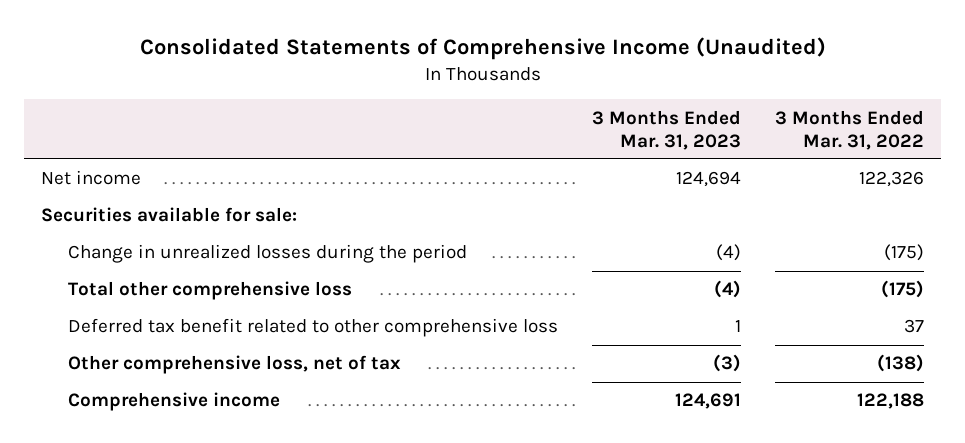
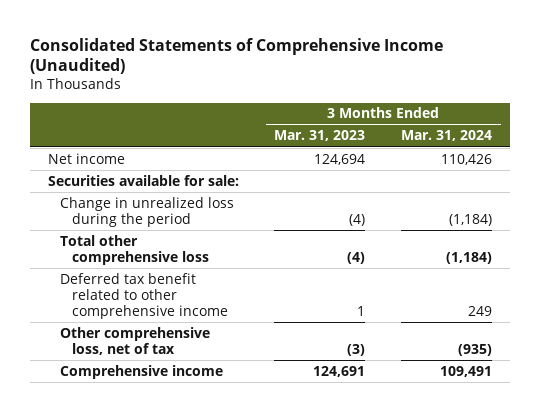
[774,109,924,150] 3 Months Ended Mar. 31, 2022 -> none
none -> [401,130,493,142] Mar. 31, 2024
[68,244,468,264] Change in unrealized losses during the period -> [59,196,234,227] Change in unrealized loss during the period
[68,318,559,338] Deferred tax benefit related to other comprehensive loss -> [59,272,228,319] Deferred tax benefit related to other comprehensive income

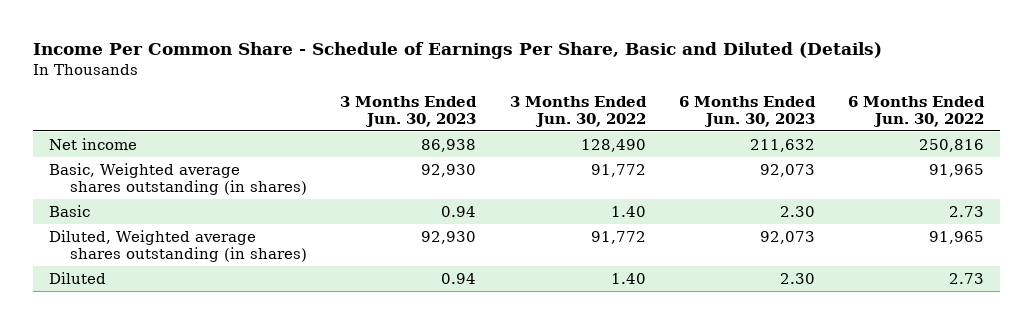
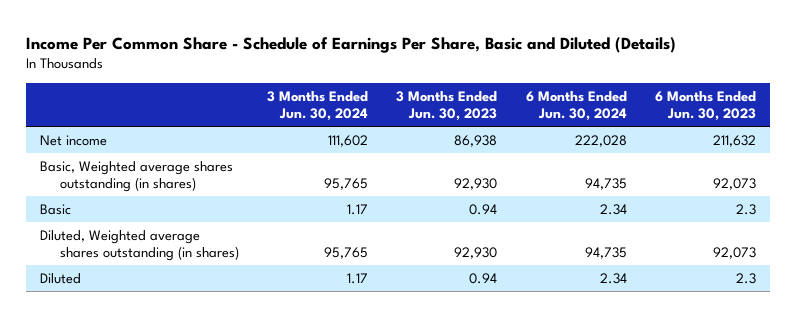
[509,95,647,127] 3 Months Ended Jun. 30, 2022 -> none
[847,95,985,127] 6 Months Ended Jun. 30, 2022 -> none
none -> [267,91,369,122] 3 Months Ended Jun. 30, 2024
none -> [525,91,627,122] 6 Months Ended Jun. 30, 2024
[779,205,815,217] 2.30 -> [735,203,756,215] 2.3
[779,272,815,284] 2.30 -> [735,272,756,284] 2.3

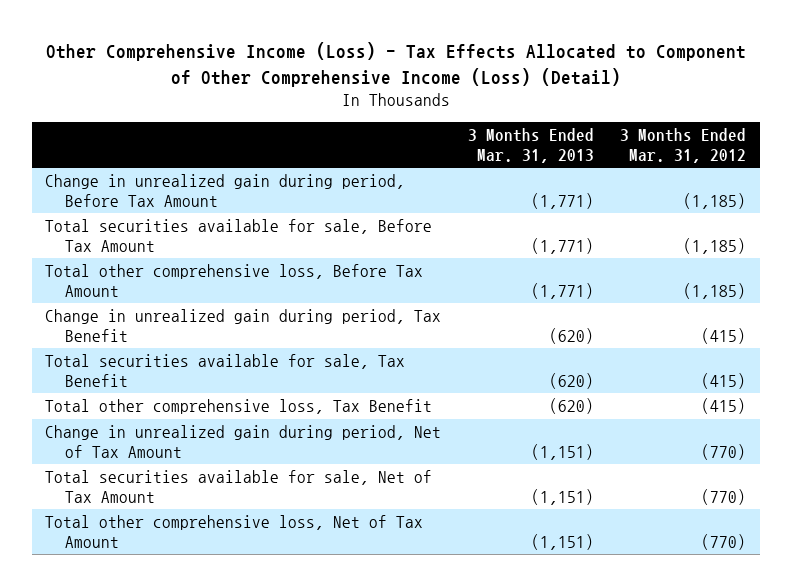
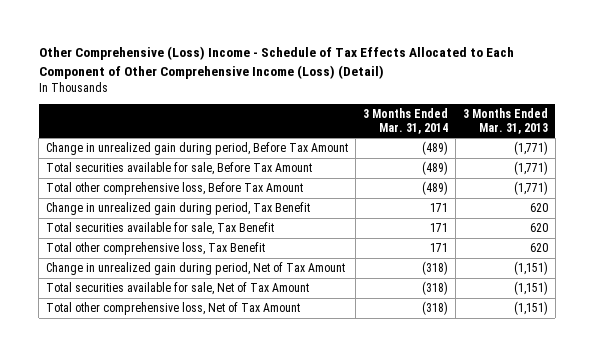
[45,42,746,87] Other Comprehensive Income (Loss) - Tax Effects Allocated to Component of Other Comprehensive Income (Loss) (Detail) -> [38,46,514,79] Other Comprehensive (Loss) Income - Schedule of Tax Effects Allocated to Each Component of Other Comprehensive Income (Loss) (Detail)
[620,127,747,163] 3 Months Ended Mar. 31, 2012 -> none
none -> [362,107,448,134] 3 Months Ended Mar. 31, 2014
[548,327,594,344] (620) -> [529,203,548,213] 620
[548,372,594,389] (620) -> [529,223,548,233] 620
[548,398,594,415] (620) -> [529,243,548,253] 620

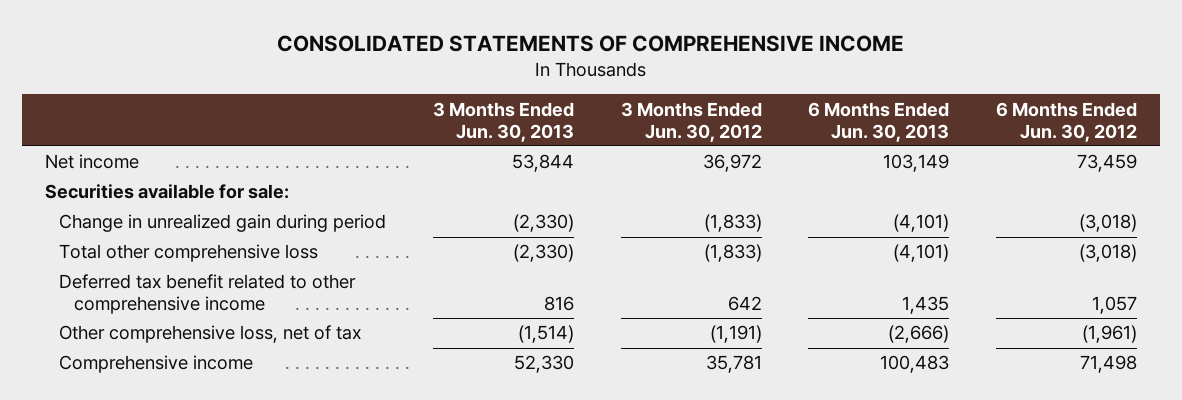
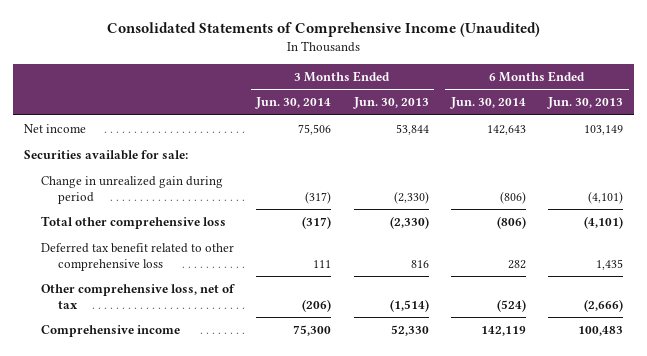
[277,34,905,52] CONSOLIDATED STATEMENTS OF COMPREHENSIVE INCOME -> [106,22,540,38] Consolidated Statements of Comprehensive Income (Unaudited)
[620,101,762,142] 3 Months Ended Jun. 30, 2012 -> none
[996,101,1138,142] 6 Months Ended Jun. 30, 2012 -> none
none -> [255,97,332,110] Jun. 30, 2014
none -> [449,97,526,110] Jun. 30, 2014
[59,274,357,315] Deferred tax benefit related to other comprehensive income -> [41,243,235,271] Deferred tax benefit related to other comprehensive loss

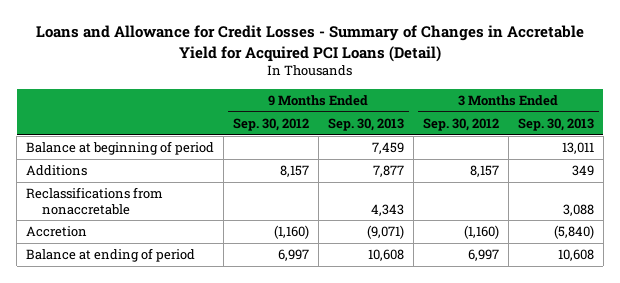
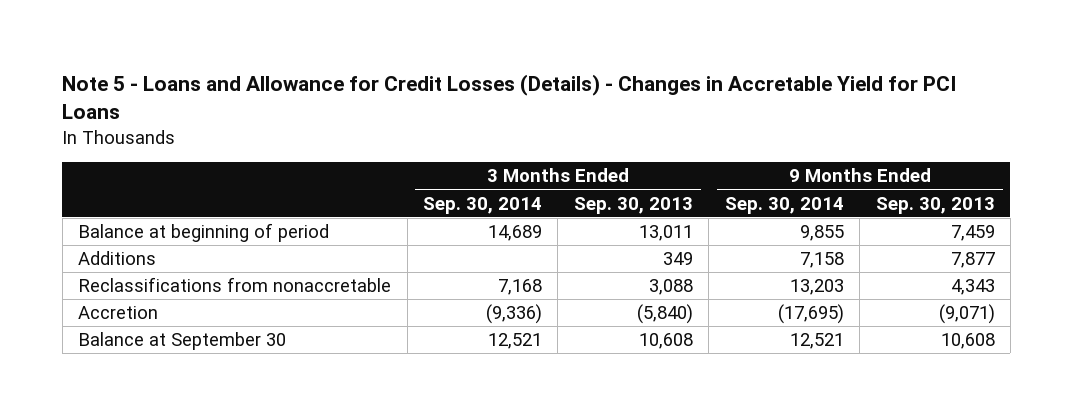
[35,25,584,62] Loans and Allowance for Credit Losses - Summary of Changes in Accretable Yield for Acquired PCI Loans (Detail) -> [62,73,957,120] Note 5 - Loans and Allowance for Credit Losses (Details) - Changes in Accretable Yield for PCI Loans
[232,118,309,132] Sep. 30, 2012 -> none
[422,118,499,132] Sep. 30, 2012 -> none
none -> [423,196,543,214] Sep. 30, 2014
none -> [724,196,844,214] Sep. 30, 2014
[26,248,196,263] Balance at ending of period -> [78,332,287,351] Balance at September 30

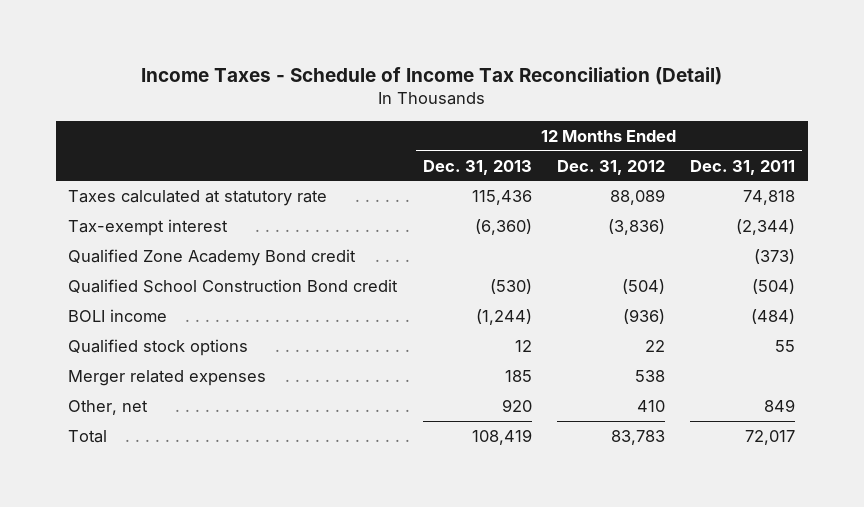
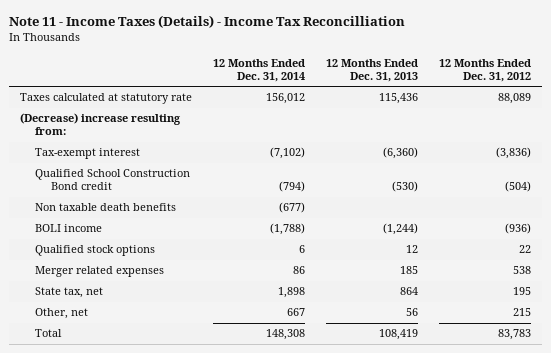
[140,66,722,85] Income Taxes - Schedule of Income Tax Reconciliation (Detail) -> [9,15,406,29] Note 11 - Income Taxes (Details) - Income Tax Reconcilliation
[690,159,796,175] Dec. 31, 2011 -> none
none -> [212,59,305,83] 12 Months Ended Dec. 31, 2014
none -> [19,113,181,136] (Decrease) increase resulting from:
[68,248,357,266] Qualified Zone Academy Bond credit -> none
none -> [35,203,177,212] Non taxable death benefits
none -> [35,287,104,299] State tax, net
[501,398,532,412] 920 -> [405,308,418,317] 56
[637,399,666,412] 410 -> [513,308,532,317] 215

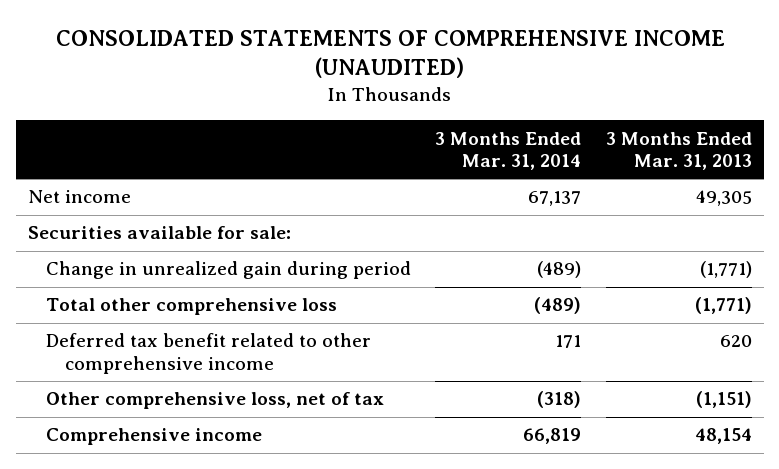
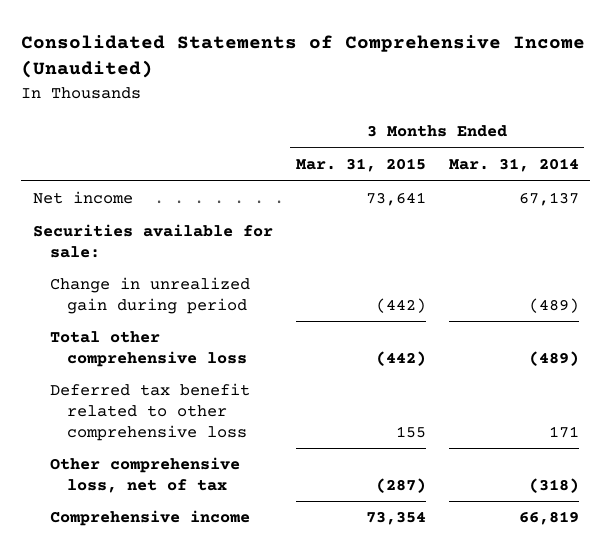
[55,29,725,79] CONSOLIDATED STATEMENTS OF COMPREHENSIVE INCOME (UNAUDITED) -> [21,34,586,79] Consolidated Statements of Comprehensive Income (Unaudited)
[605,131,752,170] 3 Months Ended Mar. 31, 2013 -> none
none -> [295,158,426,173] Mar. 31, 2015
[46,333,372,374] Deferred tax benefit related to other comprehensive income -> [49,383,250,441] Deferred tax benefit related to other comprehensive loss

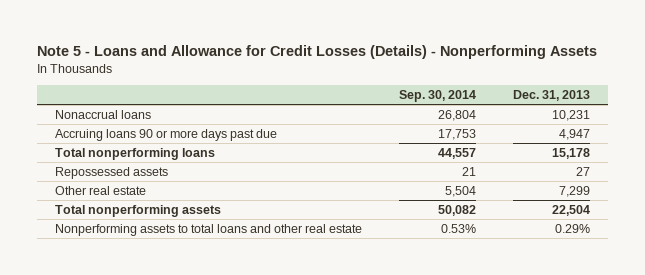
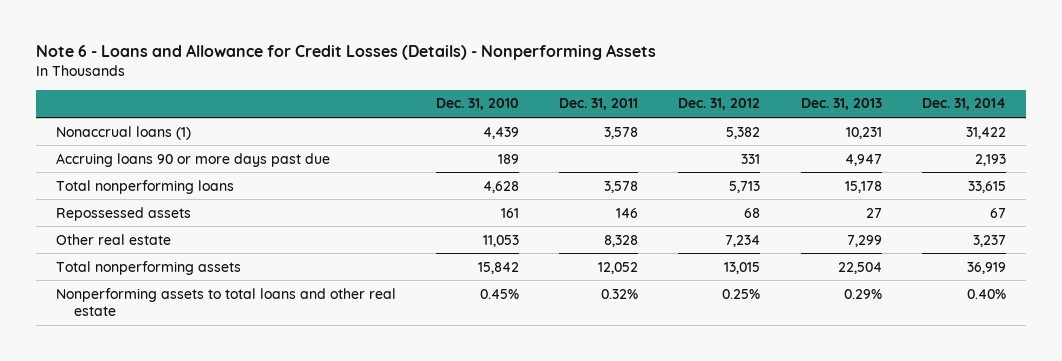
[36,45,597,60] Note 5 - Loans and Allowance for Credit Losses (Details) - Nonperforming Assets -> [35,44,656,61] Note 6 - Loans and Allowance for Credit Losses (Details) - Nonperforming Assets
[399,90,477,103] Sep. 30, 2014 -> none
none -> [436,98,520,111] Dec. 31, 2010
none -> [559,98,639,111] Dec. 31, 2011
none -> [678,98,761,111] Dec. 31, 2012
none -> [921,98,1006,111] Dec. 31, 2014
[55,109,152,119] Nonaccrual loans -> [55,125,191,140] Nonaccrual loans (1)

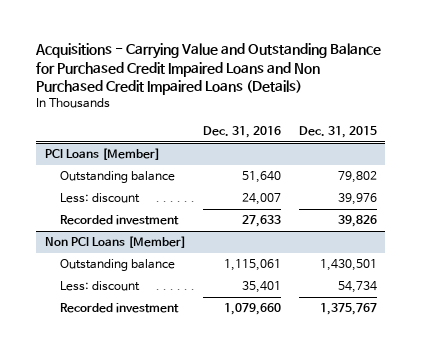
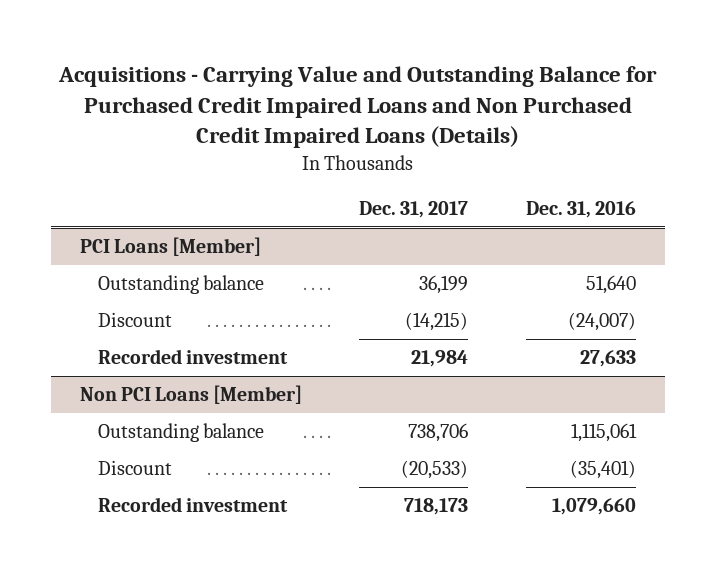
[298,125,377,138] Dec. 31, 2015 -> none
none -> [359,201,469,219] Dec. 31, 2017
[60,193,141,204] Less: discount -> [98,312,173,328] Discount
[242,193,282,206] 24,007 -> [568,312,637,332] (24,007)
[60,281,141,292] Less: discount -> [98,460,173,476] Discount
[242,281,282,294] 35,401 -> [570,460,637,480] (35,401)

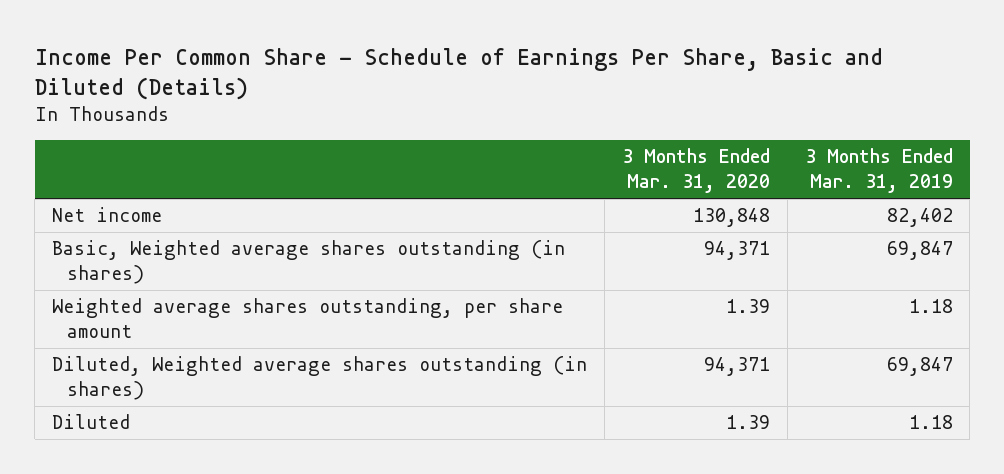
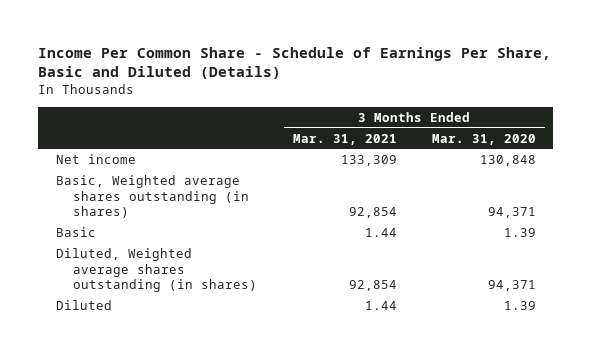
[804,148,953,194] 3 Months Ended Mar. 31, 2019 -> none
none -> [292,133,397,145] Mar. 31, 2021
[51,298,563,339] Weighted average shares outstanding, per share amount -> [55,226,96,237] Basic

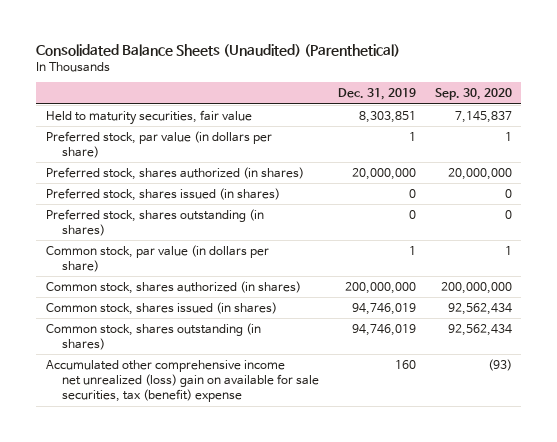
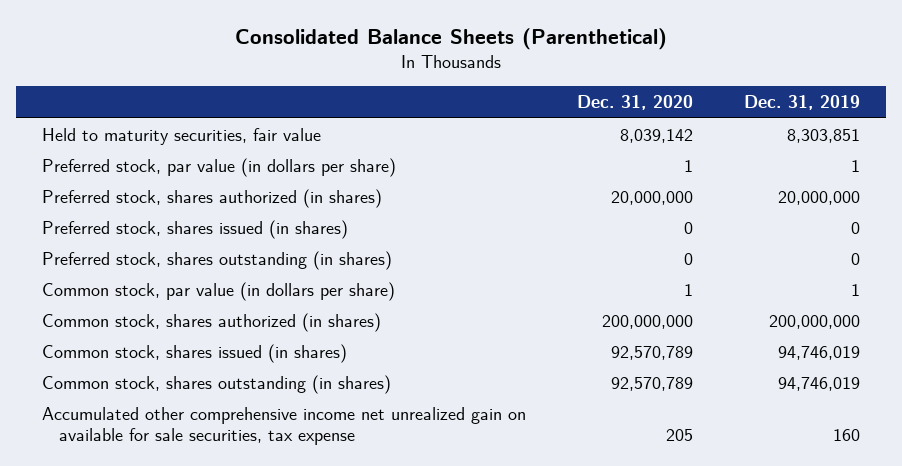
[36,43,401,57] Consolidated Balance Sheets (Unaudited) (Parenthetical) -> [235,28,668,51] Consolidated Balance Sheets (Parenthetical)
[434,88,512,101] Sep. 30, 2020 -> none
none -> [577,95,694,111] Dec. 31, 2020
[45,359,320,403] Accumulated other comprehensive income net unrealized (loss) gain on available for sale securities, tax (benefit) expense -> [41,406,526,445] Accumulated other comprehensive income net unrealized gain on available for sale securities, tax expense

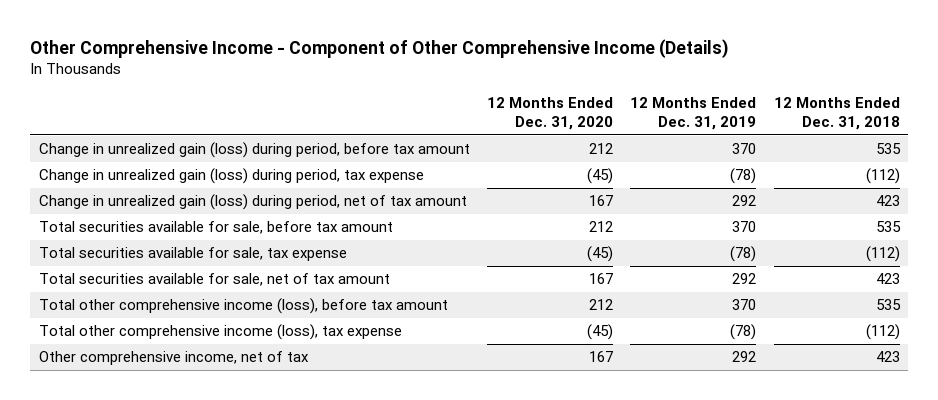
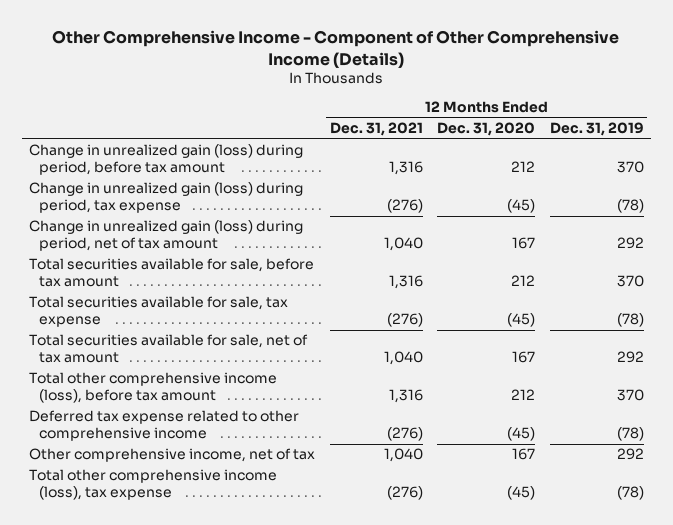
[773,96,900,131] 12 Months Ended Dec. 31, 2018 -> none
none -> [329,122,423,137] Dec. 31, 2021
none -> [29,410,300,442] Deferred tax expense related to other comprehensive income
[38,324,402,341] Total other comprehensive income (loss), tax expense -> [29,469,278,501] Total other comprehensive income (loss), tax expense

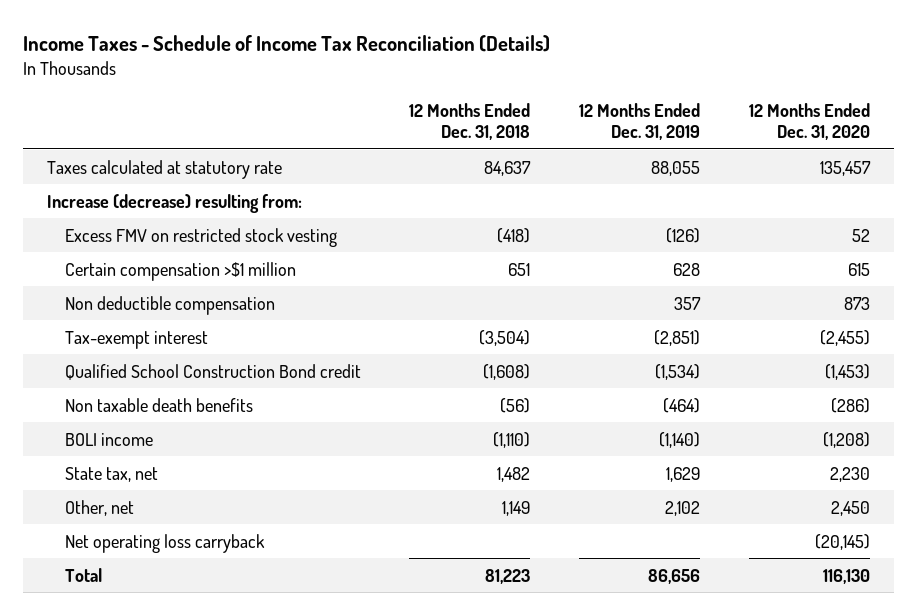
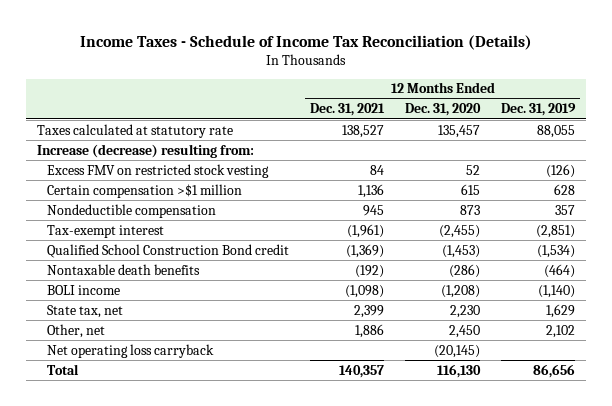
[409,102,531,141] 12 Months Ended Dec. 31, 2018 -> none
none -> [309,103,385,117] Dec. 31, 2021
[64,295,275,315] Non deductible compensation -> [46,203,216,218] Nondeductible compensation
[64,397,253,412] Non taxable death benefits -> [46,263,200,275] Nontaxable death benefits

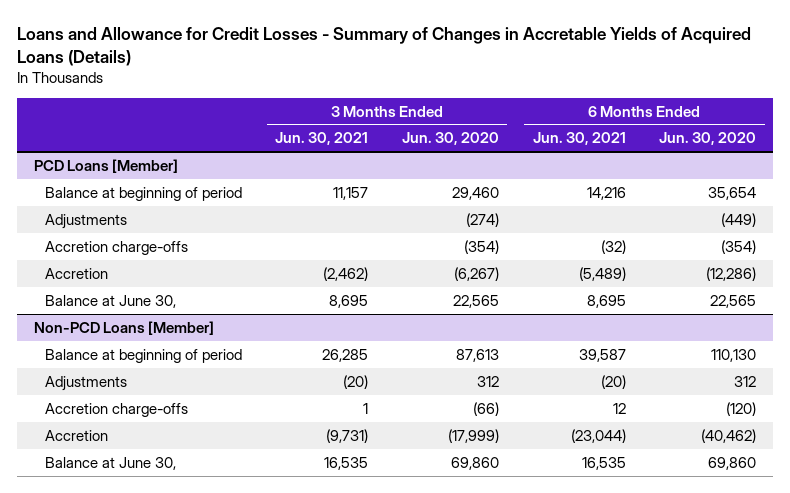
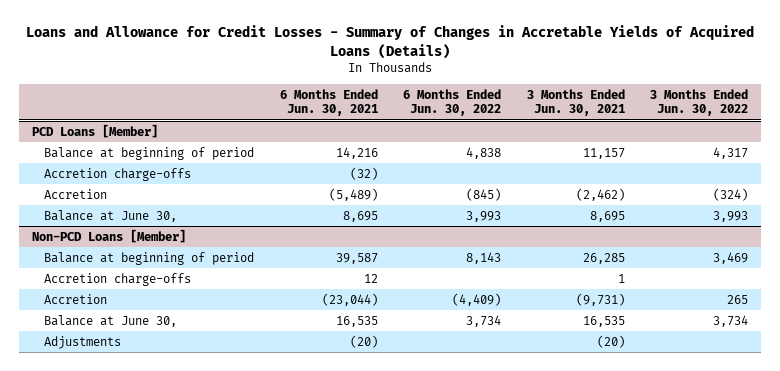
[401,132,499,146] Jun. 30, 2020 -> none
[659,132,757,146] Jun. 30, 2020 -> none
none -> [403,88,502,117] 6 Months Ended Jun. 30, 2022
none -> [650,88,749,117] 3 Months Ended Jun. 30, 2022
[44,213,127,229] Adjustments -> none
[44,375,127,391] Adjustments -> [44,335,122,349] Adjustments

